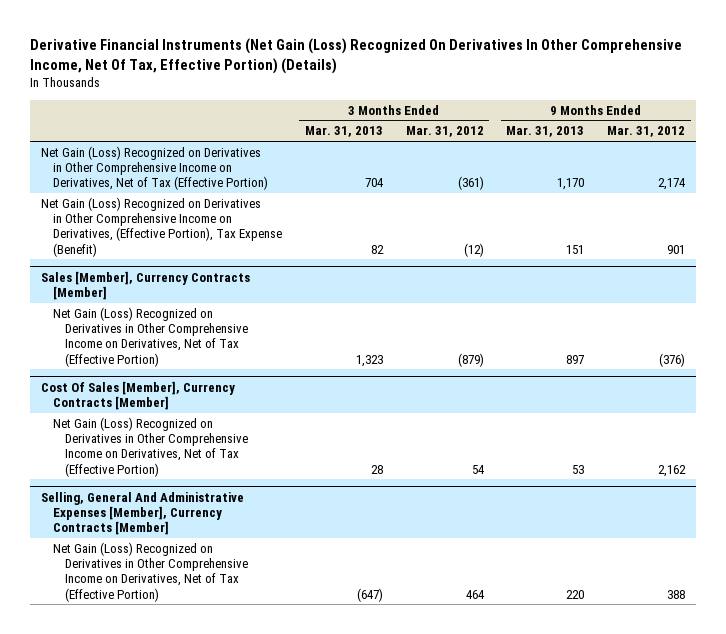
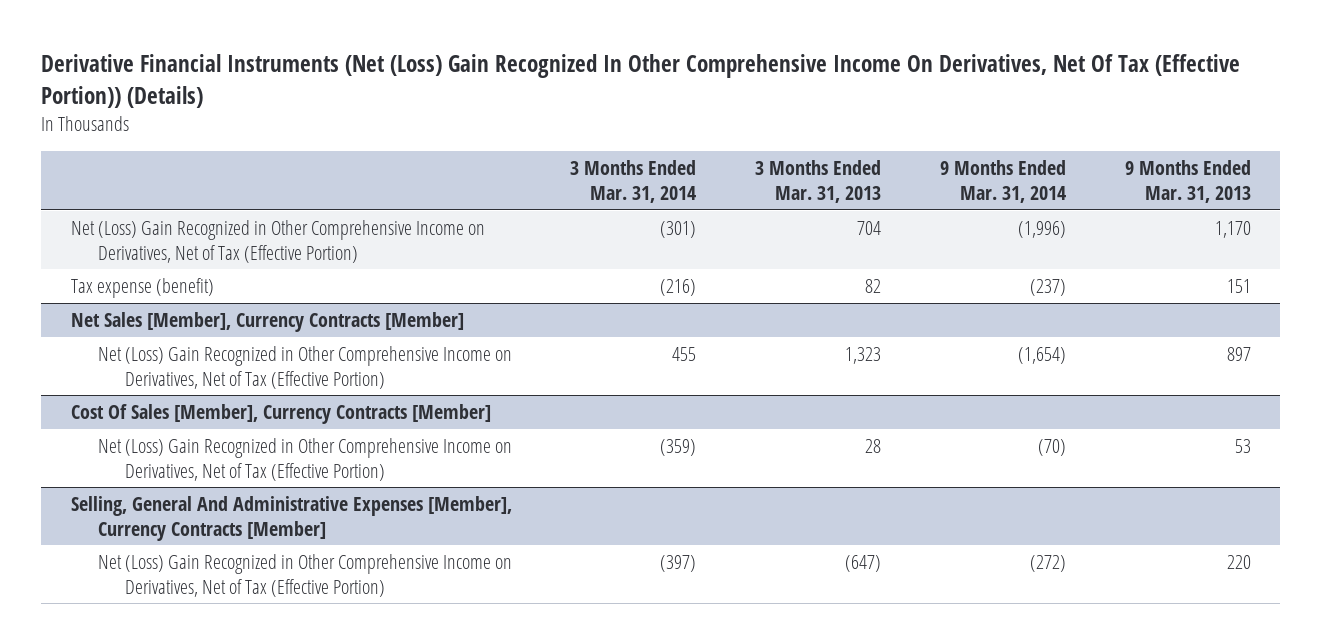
[29,37,682,74] Derivative Financial Instruments (Net Gain (Loss) Recognized On Derivatives In Other Comprehensive Income, Net Of Tax, Effective Portion) (Details) -> [41,54,1241,108] Derivative Financial Instruments (Net (Loss) Gain Recognized In Other Comprehensive Income On Derivatives, Net Of Tax (Effective Portion)) (Details)
[405,126,484,138] Mar. 31, 2012 -> none
[606,126,685,138] Mar. 31, 2012 -> none
none -> [570,160,697,203] 3 Months Ended Mar. 31, 2014
none -> [940,160,1067,203] 9 Months Ended Mar. 31, 2014
[41,145,269,191] Net Gain (Loss) Recognized on Derivatives in Other Comprehensive Income on Derivatives, Net of Tax (Effective Portion) -> [70,220,485,263] Net (Loss) Gain Recognized in Other Comprehensive Income on Derivatives, Net of Tax (Effective Portion)
[41,196,283,257] Net Gain (Loss) Recognized on Derivatives in Other Comprehensive Income on Derivatives, (Effective Portion), Tax Expense (Benefit) -> [70,278,214,299] Tax expense (benefit)
[41,270,251,300] Sales [Member], Currency Contracts [Member] -> [70,312,464,333] Net Sales [Member], Currency Contracts [Member]
[53,306,249,367] Net Gain (Loss) Recognized on Derivatives in Other Comprehensive Income on Derivatives, Net of Tax (Effective Portion) -> [97,346,512,389] Net (Loss) Gain Recognized in Other Comprehensive Income on Derivatives, Net of Tax (Effective Portion)
[53,416,249,477] Net Gain (Loss) Recognized on Derivatives in Other Comprehensive Income on Derivatives, Net of Tax (Effective Portion) -> [97,438,512,481] Net (Loss) Gain Recognized in Other Comprehensive Income on Derivatives, Net of Tax (Effective Portion)
[53,541,249,602] Net Gain (Loss) Recognized on Derivatives in Other Comprehensive Income on Derivatives, Net of Tax (Effective Portion) -> [97,554,512,597] Net (Loss) Gain Recognized in Other Comprehensive Income on Derivatives, Net of Tax (Effective Portion)

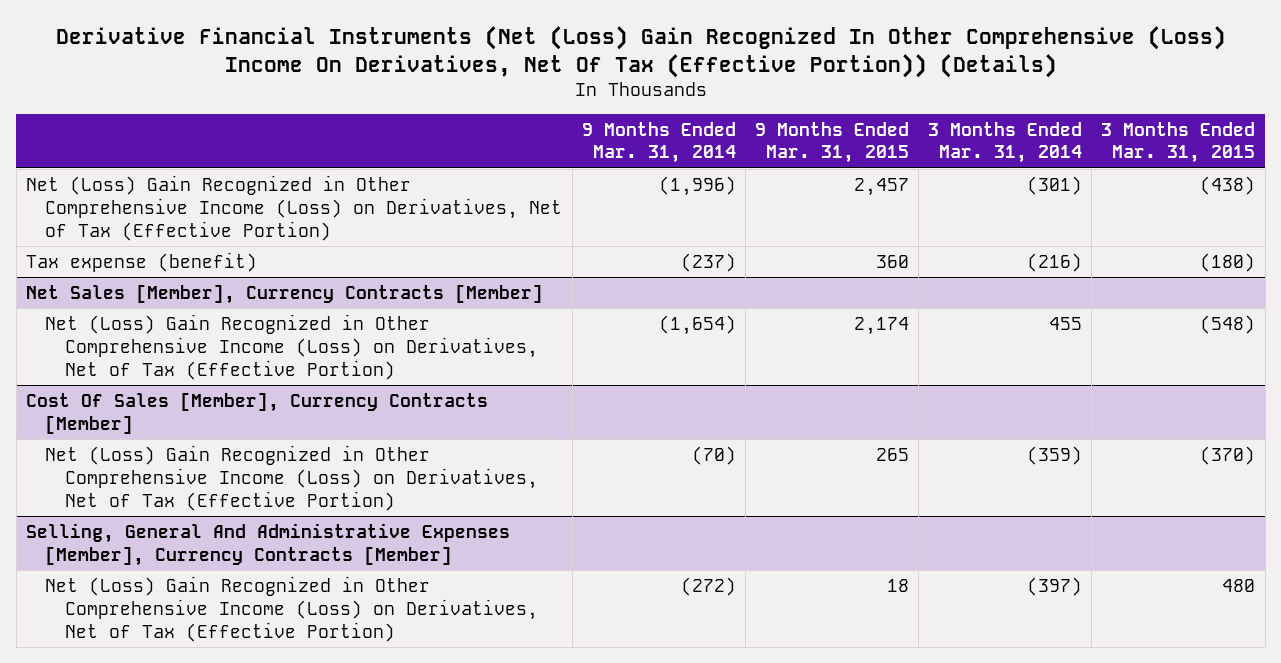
[41,54,1241,108] Derivative Financial Instruments (Net (Loss) Gain Recognized In Other Comprehensive Income On Derivatives, Net Of Tax (Effective Portion)) (Details) -> [55,25,1226,78] Derivative Financial Instruments (Net (Loss) Gain Recognized In Other Comprehensive (Loss) Income On Derivatives, Net Of Tax (Effective Portion)) (Details)
[755,160,882,203] 3 Months Ended Mar. 31, 2013 -> none
[1125,160,1252,203] 9 Months Ended Mar. 31, 2013 -> none
none -> [754,121,909,164] 9 Months Ended Mar. 31, 2015
none -> [1101,121,1256,164] 3 Months Ended Mar. 31, 2015
[70,220,485,263] Net (Loss) Gain Recognized in Other Comprehensive Income on Derivatives, Net of Tax (Effective Portion) -> [25,174,563,241] Net (Loss) Gain Recognized in Other Comprehensive Income (Loss) on Derivatives, Net of Tax (Effective Portion)
[97,346,512,389] Net (Loss) Gain Recognized in Other Comprehensive Income on Derivatives, Net of Tax (Effective Portion) -> [45,313,539,380] Net (Loss) Gain Recognized in Other Comprehensive Income (Loss) on Derivatives, Net of Tax (Effective Portion)
[97,438,512,481] Net (Loss) Gain Recognized in Other Comprehensive Income on Derivatives, Net of Tax (Effective Portion) -> [45,444,539,511] Net (Loss) Gain Recognized in Other Comprehensive Income (Loss) on Derivatives, Net of Tax (Effective Portion)
[97,554,512,597] Net (Loss) Gain Recognized in Other Comprehensive Income on Derivatives, Net of Tax (Effective Portion) -> [45,575,539,642] Net (Loss) Gain Recognized in Other Comprehensive Income (Loss) on Derivatives, Net of Tax (Effective Portion)

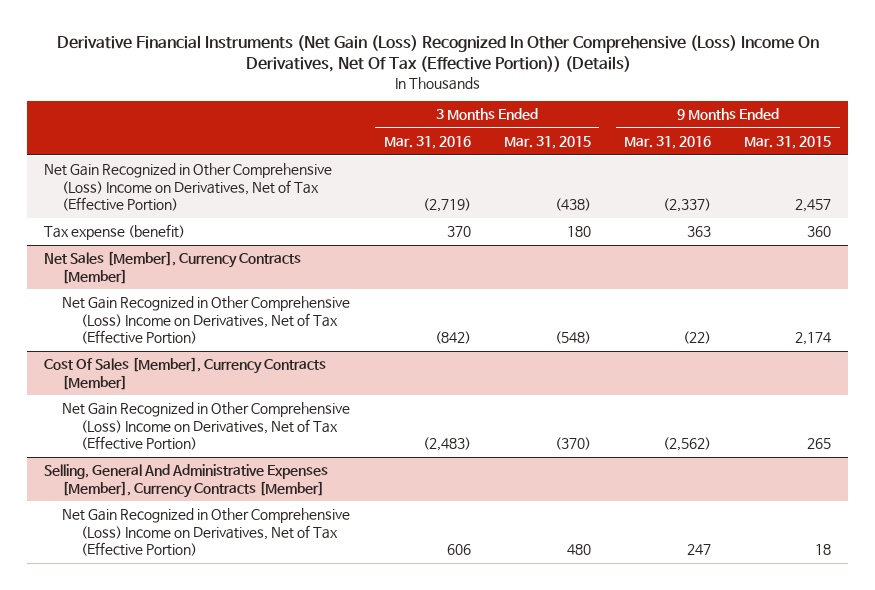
[55,25,1226,78] Derivative Financial Instruments (Net (Loss) Gain Recognized In Other Comprehensive (Loss) Income On Derivatives, Net Of Tax (Effective Portion)) (Details) -> [56,35,819,73] Derivative Financial Instruments (Net Gain (Loss) Recognized In Other Comprehensive (Loss) Income On Derivatives, Net Of Tax (Effective Portion)) (Details)
[581,121,736,164] 9 Months Ended Mar. 31, 2014 -> none
[928,121,1083,164] 3 Months Ended Mar. 31, 2014 -> none
none -> [383,136,471,150] Mar. 31, 2016
none -> [624,136,712,150] Mar. 31, 2016
[25,174,563,241] Net (Loss) Gain Recognized in Other Comprehensive Income (Loss) on Derivatives, Net of Tax (Effective Portion) -> [43,163,332,212] Net Gain Recognized in Other Comprehensive (Loss) Income on Derivatives, Net of Tax (Effective Portion)
[1200,252,1256,272] (180) -> [566,226,591,238] 180
[45,313,539,380] Net (Loss) Gain Recognized in Other Comprehensive Income (Loss) on Derivatives, Net of Tax (Effective Portion) -> [62,296,351,345] Net Gain Recognized in Other Comprehensive (Loss) Income on Derivatives, Net of Tax (Effective Portion)
[45,444,539,511] Net (Loss) Gain Recognized in Other Comprehensive Income (Loss) on Derivatives, Net of Tax (Effective Portion) -> [62,402,351,451] Net Gain Recognized in Other Comprehensive (Loss) Income on Derivatives, Net of Tax (Effective Portion)
[45,575,539,642] Net (Loss) Gain Recognized in Other Comprehensive Income (Loss) on Derivatives, Net of Tax (Effective Portion) -> [62,508,351,557] Net Gain Recognized in Other Comprehensive (Loss) Income on Derivatives, Net of Tax (Effective Portion)

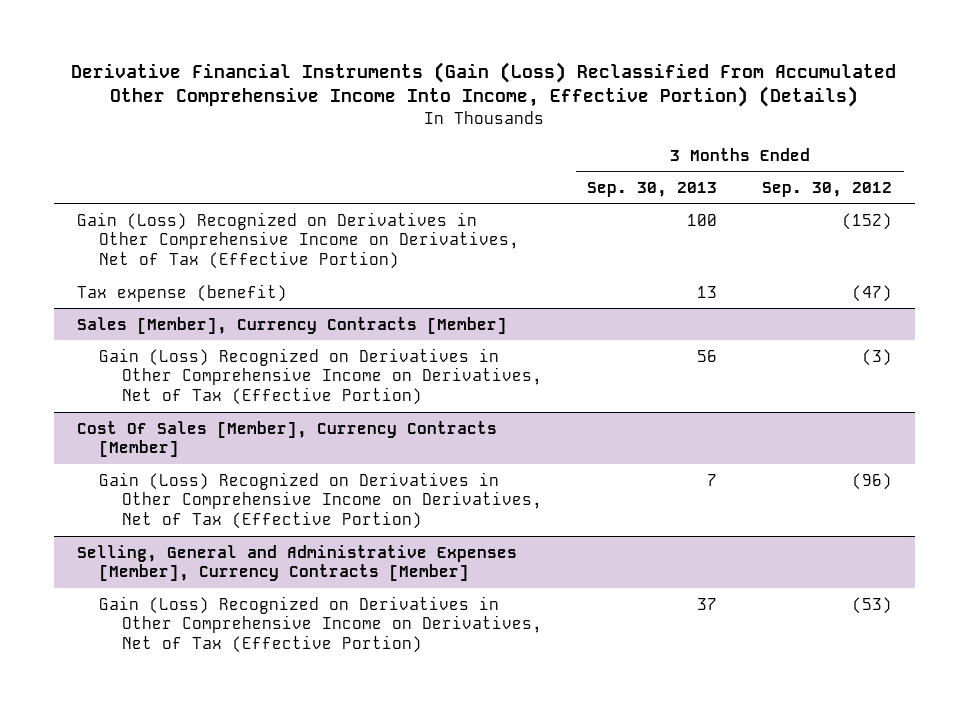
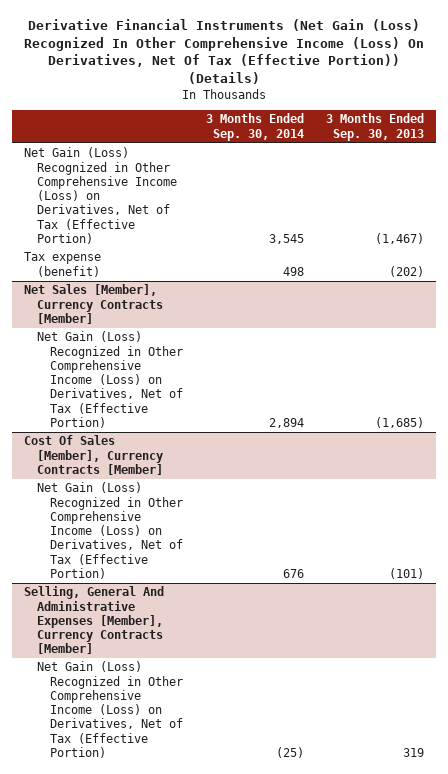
[71,62,897,108] Derivative Financial Instruments (Gain (Loss) Reclassified From Accumulated Other Comprehensive Income Into Income, Effective Portion) (Details) -> [24,19,425,85] Derivative Financial Instruments (Net Gain (Loss) Recognized In Other Comprehensive Income (Loss) On Derivatives, Net Of Tax (Effective Portion)) (Details)
[762,181,893,197] Sep. 30, 2012 -> none
none -> [205,113,304,141] 3 Months Ended Sep. 30, 2014
[76,211,520,270] Gain (Loss) Recognized on Derivatives in Other Comprehensive Income on Derivatives, Net of Tax (Effective Portion) -> [23,147,177,244] Net Gain (Loss) Recognized in Other Comprehensive Income (Loss) on Derivatives, Net of Tax (Effective Portion)
[687,213,718,226] 100 -> [375,232,425,244] (1,467)
[697,285,718,298] 13 -> [389,265,425,277] (202)
[76,316,507,334] Sales [Member], Currency Contracts [Member] -> [23,284,163,324] Net Sales [Member], Currency Contracts [Member]
[99,347,543,406] Gain (Loss) Recognized on Derivatives in Other Comprehensive Income on Derivatives, Net of Tax (Effective Portion) -> [36,331,183,428] Net Gain (Loss) Recognized in Other Comprehensive Income (Loss) on Derivatives, Net of Tax (Effective Portion)
[697,349,718,362] 56 -> [375,416,425,428] (1,685)
[99,471,543,530] Gain (Loss) Recognized on Derivatives in Other Comprehensive Income on Derivatives, Net of Tax (Effective Portion) -> [36,482,183,579] Net Gain (Loss) Recognized in Other Comprehensive Income (Loss) on Derivatives, Net of Tax (Effective Portion)
[707,473,718,486] 7 -> [389,567,425,579] (101)
[76,544,517,582] Selling, General and Administrative Expenses [Member], Currency Contracts [Member] -> [23,586,164,655] Selling, General And Administrative Expenses [Member], Currency Contracts [Member]
[99,595,543,654] Gain (Loss) Recognized on Derivatives in Other Comprehensive Income on Derivatives, Net of Tax (Effective Portion) -> [36,661,183,758] Net Gain (Loss) Recognized in Other Comprehensive Income (Loss) on Derivatives, Net of Tax (Effective Portion)
[697,597,718,610] 37 -> [403,747,425,757] 319

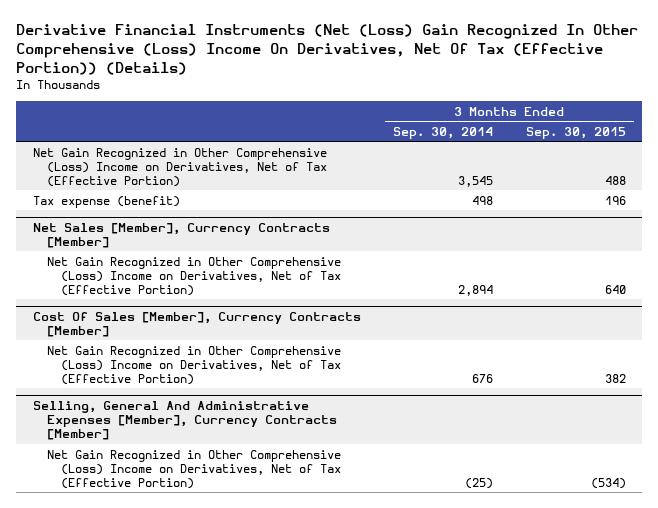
[24,19,425,85] Derivative Financial Instruments (Net Gain (Loss) Recognized In Other Comprehensive Income (Loss) On Derivatives, Net Of Tax (Effective Portion)) (Details) -> [16,24,639,75] Derivative Financial Instruments (Net (Loss) Gain Recognized In Other Comprehensive (Loss) Income On Derivatives, Net Of Tax (Effective Portion)) (Details)
[326,113,425,141] 3 Months Ended Sep. 30, 2013 -> none
none -> [525,127,626,140] Sep. 30, 2015
[23,147,177,244] Net Gain (Loss) Recognized in Other Comprehensive Income (Loss) on Derivatives, Net of Tax (Effective Portion) -> [32,147,327,187] Net Gain Recognized in Other Comprehensive (Loss) Income on Derivatives, Net of Tax (Effective Portion)
[36,331,183,428] Net Gain (Loss) Recognized in Other Comprehensive Income (Loss) on Derivatives, Net of Tax (Effective Portion) -> [46,256,341,296] Net Gain Recognized in Other Comprehensive (Loss) Income on Derivatives, Net of Tax (Effective Portion)
[36,482,183,579] Net Gain (Loss) Recognized in Other Comprehensive Income (Loss) on Derivatives, Net of Tax (Effective Portion) -> [46,345,341,385] Net Gain Recognized in Other Comprehensive (Loss) Income on Derivatives, Net of Tax (Effective Portion)
[36,661,183,758] Net Gain (Loss) Recognized in Other Comprehensive Income (Loss) on Derivatives, Net of Tax (Effective Portion) -> [46,449,341,489] Net Gain Recognized in Other Comprehensive (Loss) Income on Derivatives, Net of Tax (Effective Portion)

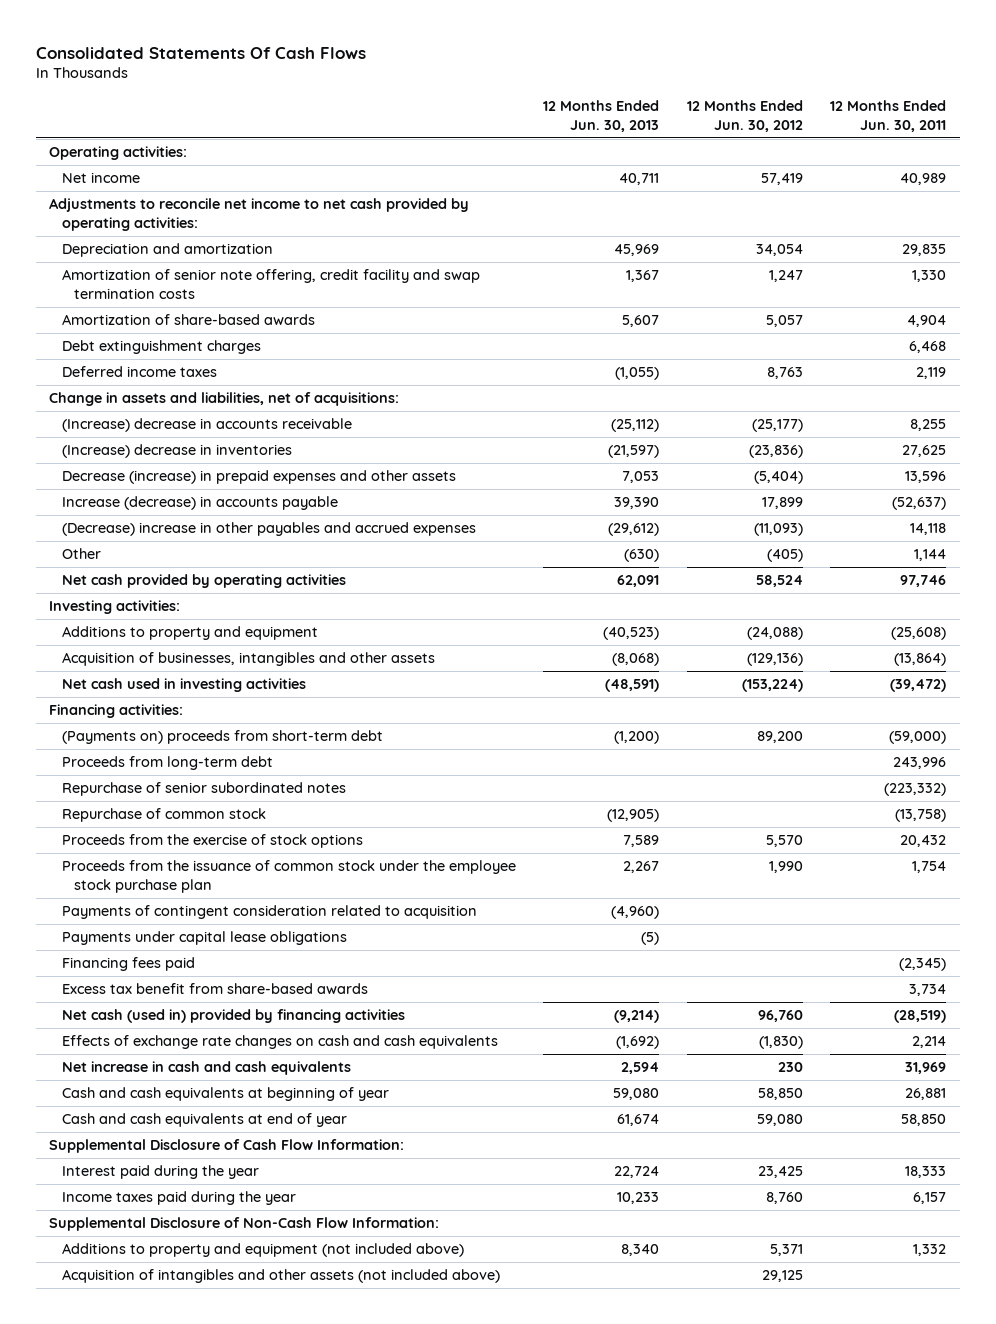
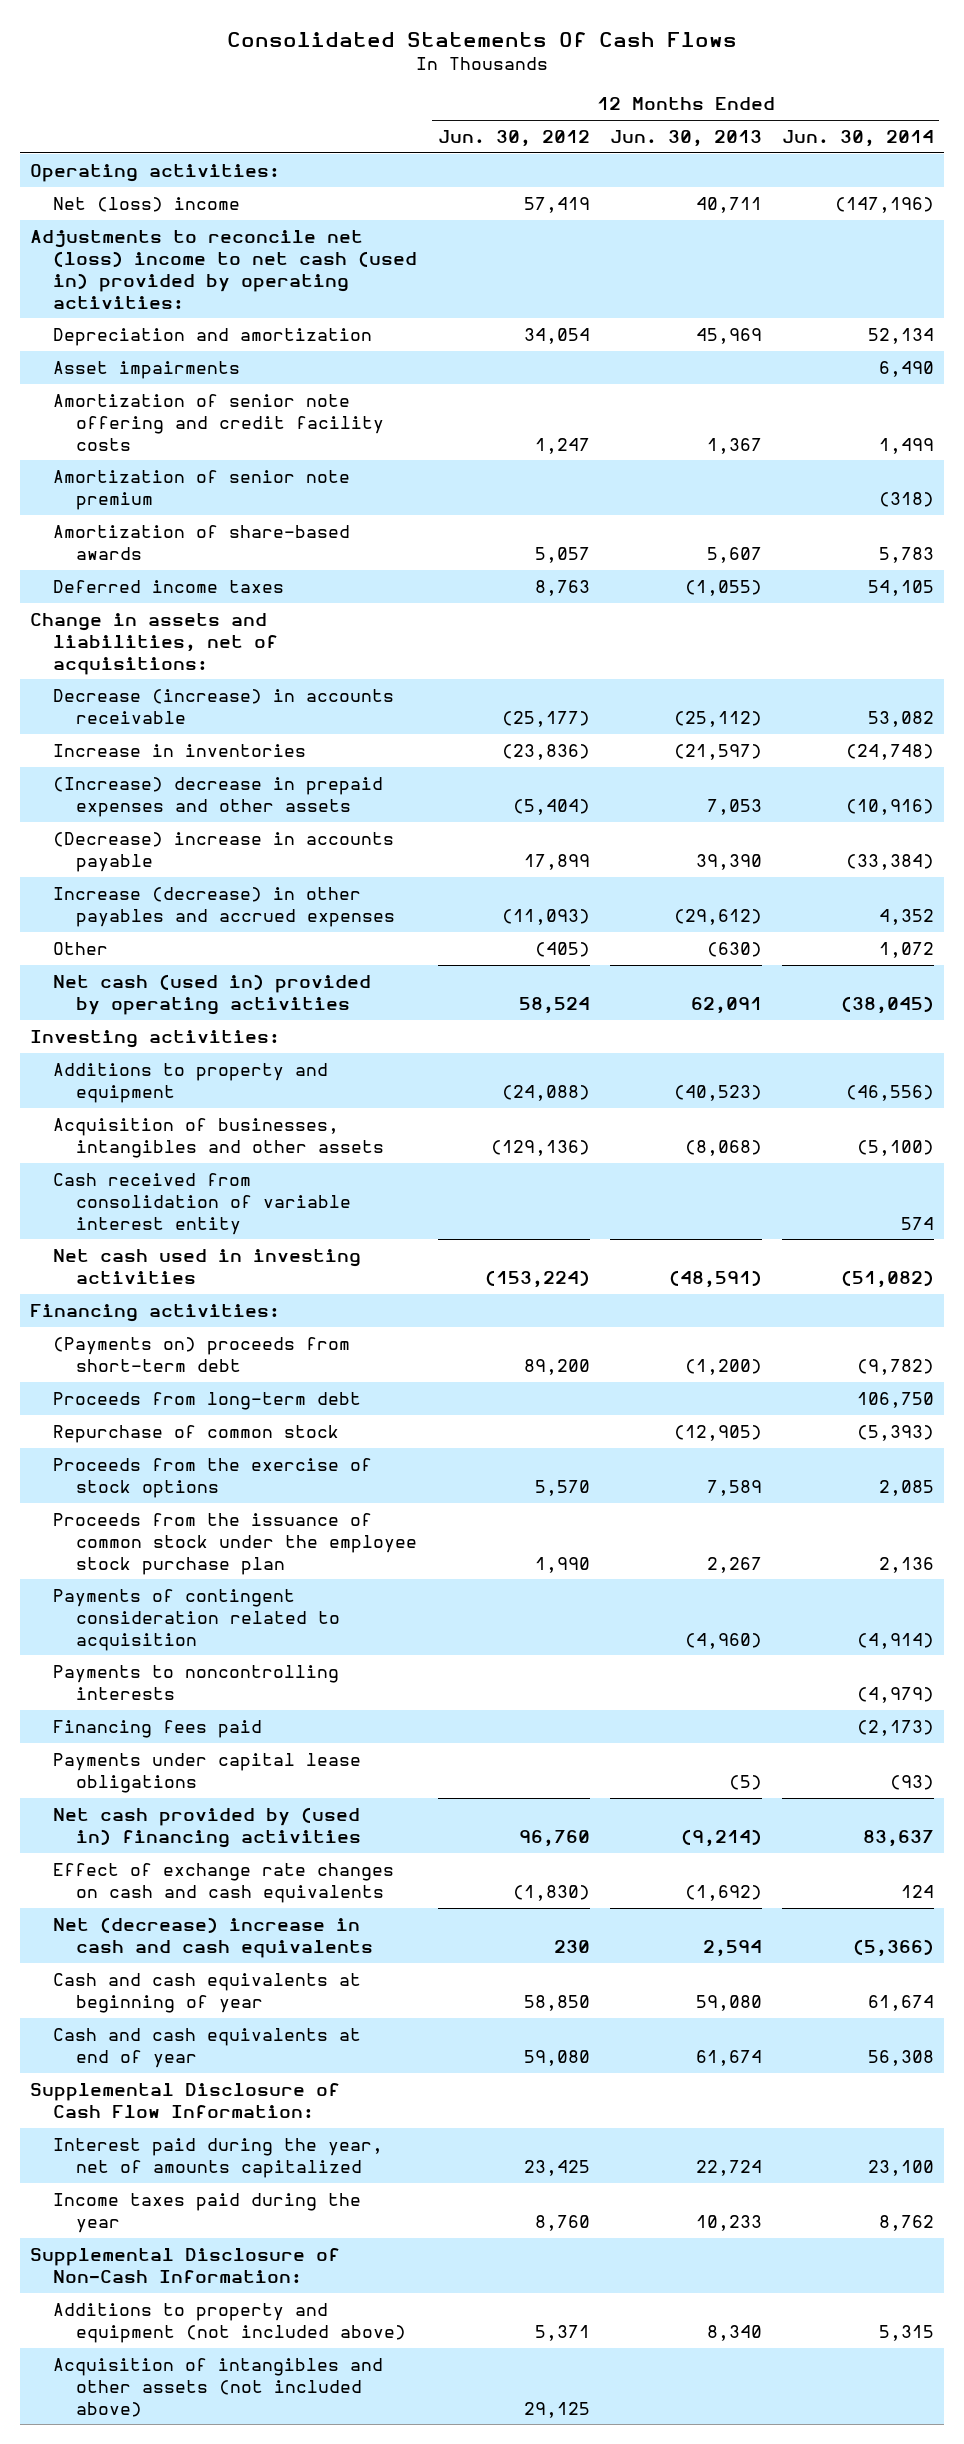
[830,100,947,133] 12 Months Ended Jun. 30, 2011 -> none
none -> [782,129,935,147] Jun. 30, 2014
[61,172,140,184] Net income -> [53,196,241,212] Net (loss) income
[49,198,470,232] Adjustments to reconcile net income to net cash provided by operating activities: -> [30,229,418,309] Adjustments to reconcile net (loss) income to net cash (used in) provided by operating activities:
none -> [53,360,241,379] Asset impairments
[61,269,480,300] Amortization of senior note offering, credit facility and swap termination costs -> [53,393,385,451] Amortization of senior note offering and credit facility costs
none -> [53,469,351,510] Amortization of senior note premium
[61,340,261,355] Debt extinguishment charges -> none
[61,418,352,433] (Increase) decrease in accounts receivable -> [53,688,395,724] Decrease (increase) in accounts receivable
[61,444,292,459] (Increase) decrease in inventories -> [53,743,307,757] Increase in inventories
[61,470,456,485] Decrease (increase) in prepaid expenses and other assets -> [53,776,384,817] (Increase) decrease in prepaid expenses and other assets
[61,496,338,511] Increase (decrease) in accounts payable -> [53,831,395,872] (Decrease) increase in accounts payable
[61,522,476,537] (Decrease) increase in other payables and accrued expenses -> [53,886,396,927] Increase (decrease) in other payables and accrued expenses
[61,574,346,589] Net cash provided by operating activities -> [53,973,372,1015] Net cash (used in) provided by operating activities
none -> [53,1172,352,1235] Cash received from consolidation of variable interest entity
[61,782,346,797] Repurchase of senior subordinated notes -> none
none -> [53,1664,340,1700] Payments to noncontrolling interests
[61,983,368,995] Excess tax benefit from share-based awards -> none
[61,931,347,946] Payments under capital lease obligations -> [53,1752,362,1793] Payments under capital lease obligations
[61,1009,405,1024] Net cash (used in) provided by financing activities -> [53,1806,362,1848] Net cash provided by (used in) financing activities
[61,1035,498,1050] Effects of exchange rate changes on cash and cash equivalents -> [53,1862,395,1903] Effect of exchange rate changes on cash and cash equivalents
[61,1061,351,1076] Net increase in cash and cash equivalents -> [53,1916,374,1958] Net (decrease) increase in cash and cash equivalents
[61,1165,259,1180] Interest paid during the year -> [53,2137,384,2178] Interest paid during the year, net of amounts capitalized
[49,1217,440,1232] Supplemental Disclosure of Non-Cash Flow Information: -> [30,2247,341,2283] Supplemental Disclosure of Non-Cash Information:

